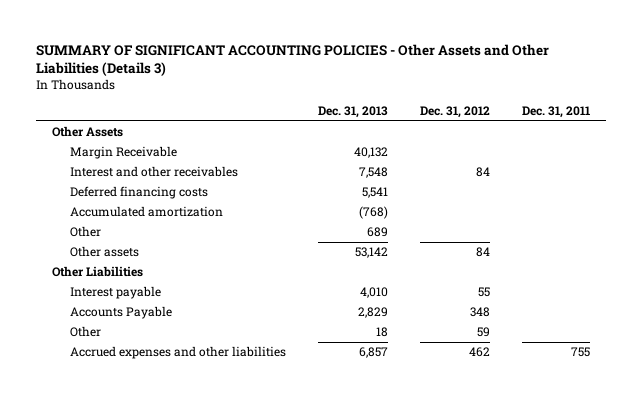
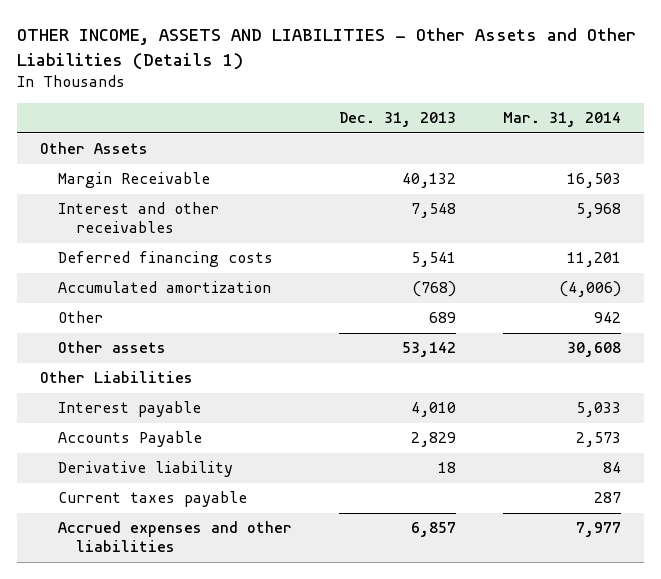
[36,43,550,76] SUMMARY OF SIGNIFICANT ACCOUNTING POLICIES - Other Assets and Other Liabilities (Details 3) -> [16,28,636,70] OTHER INCOME, ASSETS AND LIABILITIES - Other Assets and Other Liabilities (Details 1)
[420,105,491,118] Dec. 31, 2012 -> none
[521,105,590,118] Dec. 31, 2011 -> none
none -> [502,112,621,128] Mar. 31, 2014
[70,326,102,338] Other -> none
none -> [58,461,234,478] Derivative liability
none -> [58,491,248,508] Current taxes payable

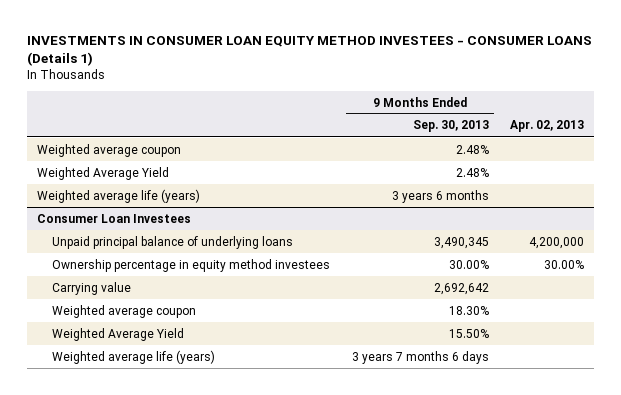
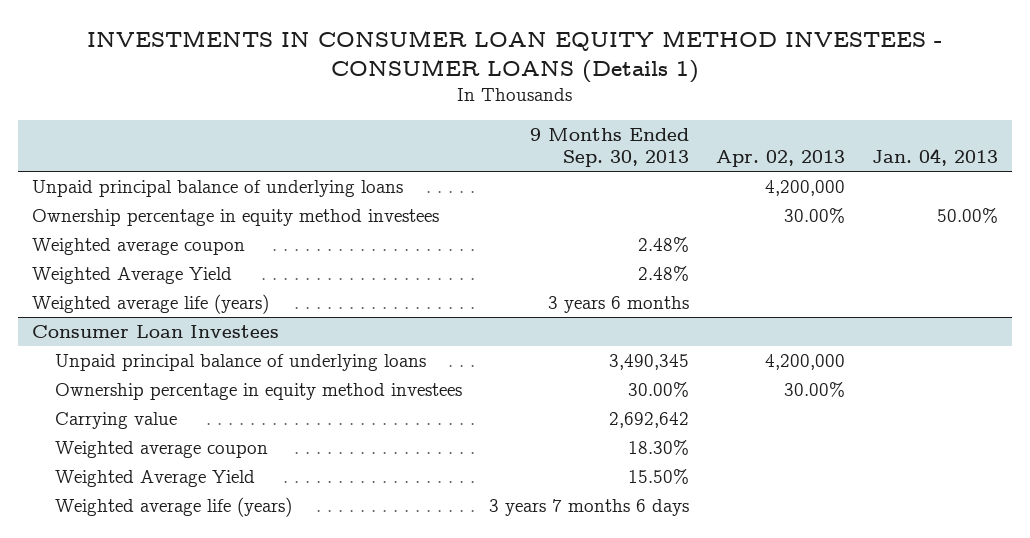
none -> [872,147,999,166] Jan. 04, 2013
none -> [32,180,404,198] Unpaid principal balance of underlying loans
none -> [32,209,440,227] Ownership percentage in equity method investees

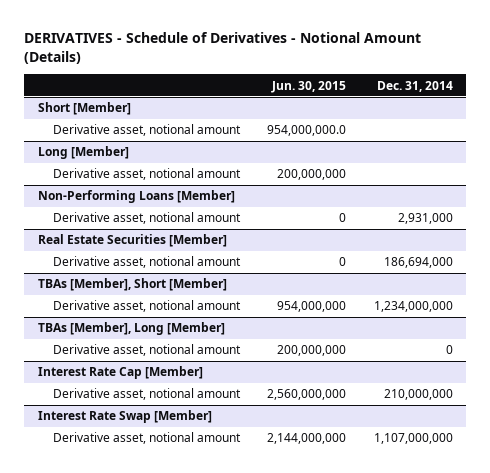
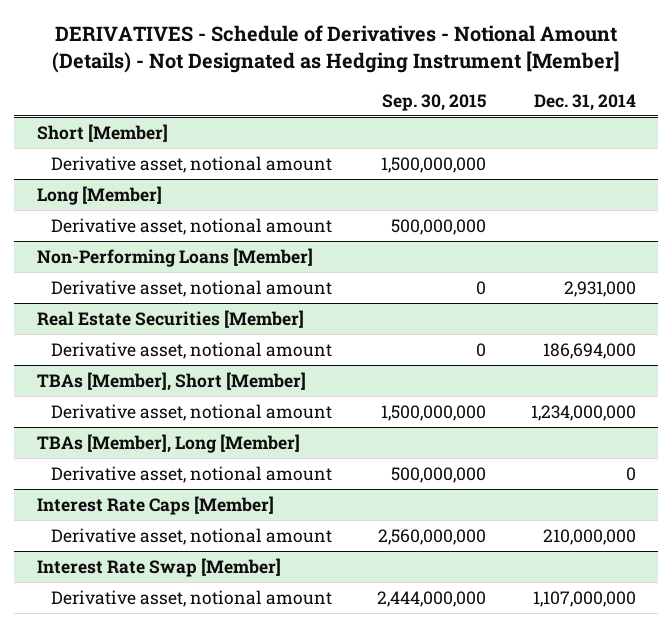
[24,32,422,65] DERIVATIVES - Schedule of Derivatives - Notional Amount (Details) -> [52,25,621,73] DERIVATIVES - Schedule of Derivatives - Notional Amount (Details) - Not Designated as Hedging Instrument [Member]
[271,80,347,93] Jun. 30, 2015 -> none
none -> [382,93,487,111] Sep. 30, 2015
[37,366,203,380] Interest Rate Cap [Member] -> [36,495,274,515] Interest Rate Caps [Member]

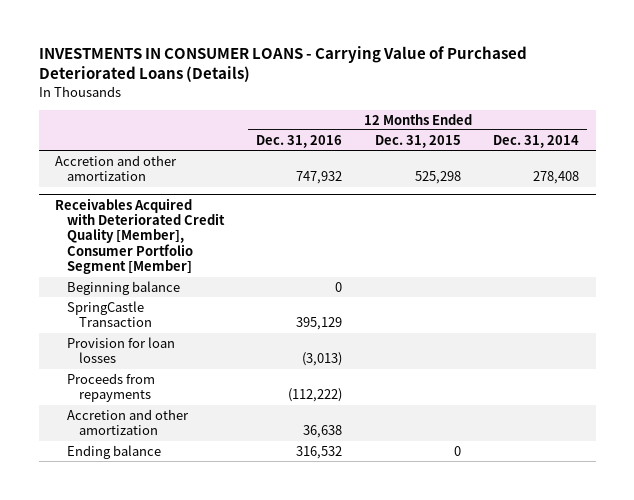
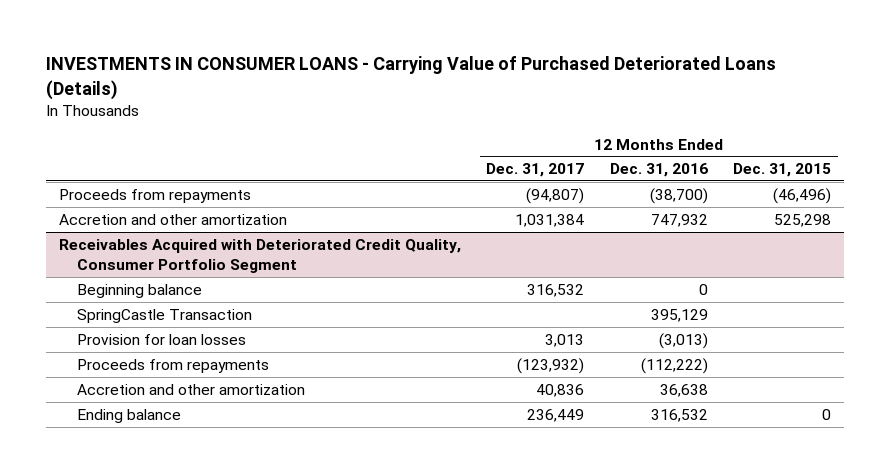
[493,134,580,148] Dec. 31, 2014 -> none
none -> [486,163,585,178] Dec. 31, 2017
none -> [58,188,251,203] Proceeds from repayments
[54,197,225,275] Receivables Acquired with Deteriorated Credit Quality [Member], Consumer Portfolio Segment [Member] -> [58,238,461,273] Receivables Acquired with Deteriorated Credit Quality, Consumer Portfolio Segment

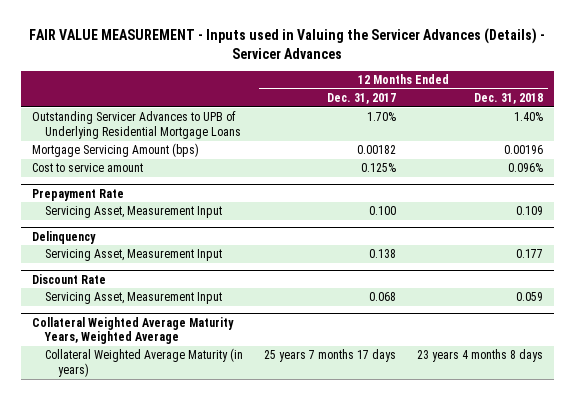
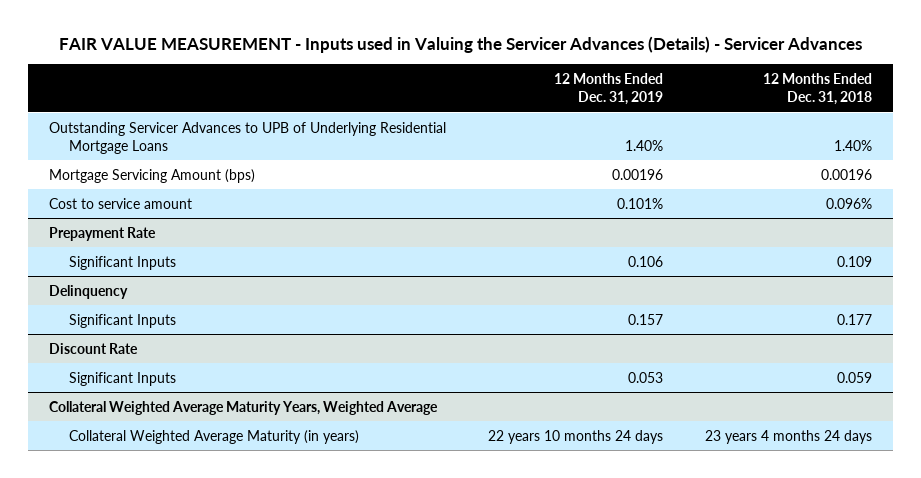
[327,93,397,105] Dec. 31, 2017 -> none
none -> [554,72,664,106] 12 Months Ended Dec. 31, 2019
[44,206,222,219] Servicing Asset, Measurement Input -> [69,255,177,270] Significant Inputs
[44,249,222,262] Servicing Asset, Measurement Input -> [69,313,177,328] Significant Inputs
[44,292,222,305] Servicing Asset, Measurement Input -> [69,371,177,386] Significant Inputs
[417,349,544,363] 23 years 4 months 8 days -> [704,429,872,444] 23 years 4 months 24 days

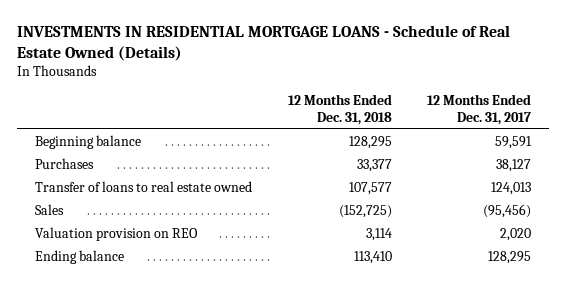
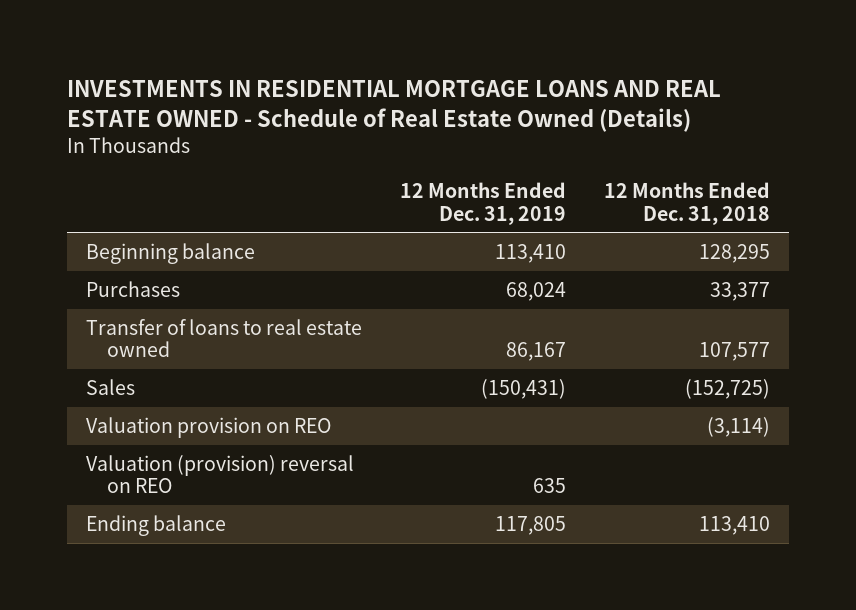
[16,25,510,61] INVESTMENTS IN RESIDENTIAL MORTGAGE LOANS - Schedule of Real Estate Owned (Details) -> [67,80,722,133] INVESTMENTS IN RESIDENTIAL MORTGAGE LOANS AND REAL ESTATE OWNED - Schedule of Real Estate Owned (Details)
[427,94,532,125] 12 Months Ended Dec. 31, 2017 -> none
none -> [399,182,566,225] 12 Months Ended Dec. 31, 2019
[365,228,392,242] 3,114 -> [706,416,770,437] (3,114)
none -> [86,454,355,494] Valuation (provision) reversal on REO

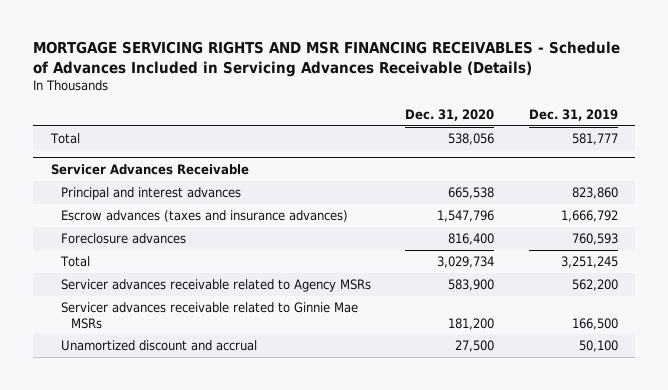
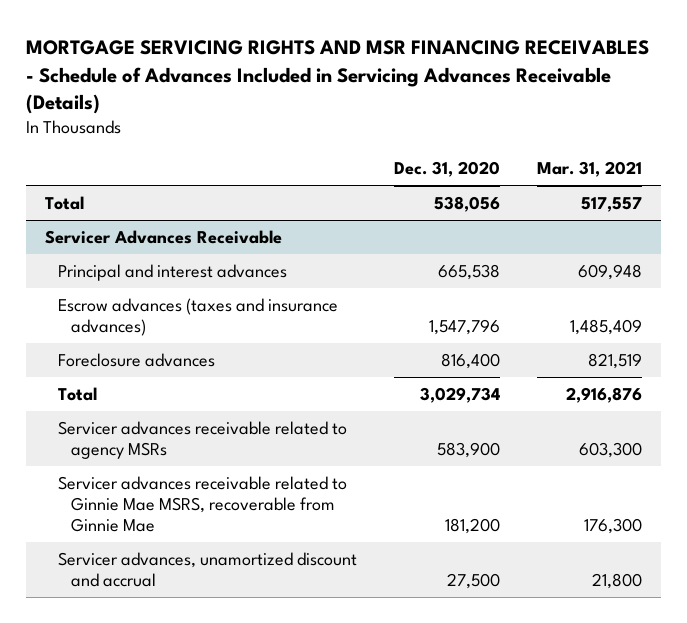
[528,109,618,122] Dec. 31, 2019 -> none
none -> [537,160,643,177] Mar. 31, 2021
[60,279,371,293] Servicer advances receivable related to Agency MSRs -> [58,420,348,460] Servicer advances receivable related to agency MSRs
[60,302,358,329] Servicer advances receivable related to Ginnie Mae MSRs -> [58,475,348,533] Servicer advances receivable related to Ginnie Mae MSRS, recoverable from Ginnie Mae
[60,340,257,352] Unamortized discount and accrual -> [58,551,358,588] Servicer advances, unamortized discount and accrual

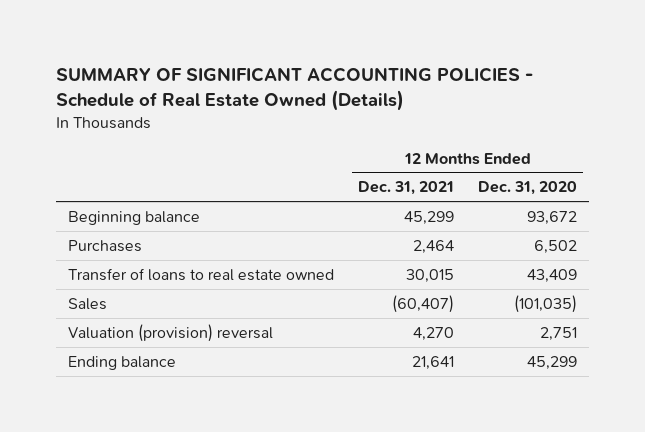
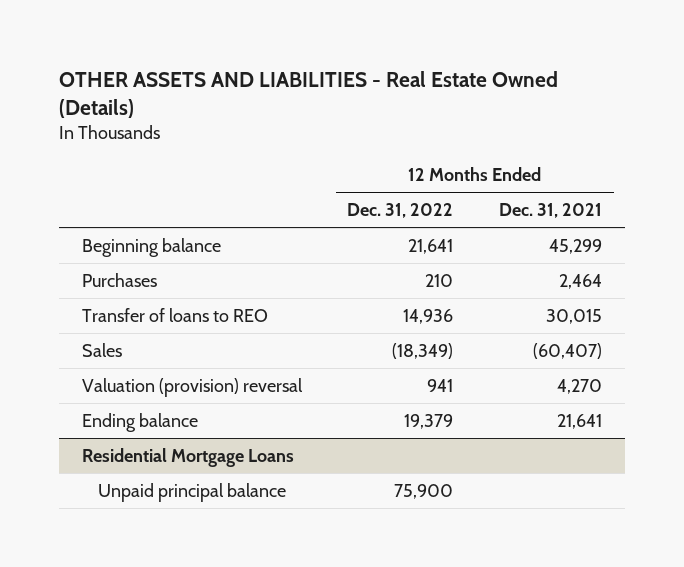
[55,66,533,111] SUMMARY OF SIGNIFICANT ACCOUNTING POLICIES - Schedule of Real Estate Owned (Details) -> [58,70,558,118] OTHER ASSETS AND LIABILITIES - Real Estate Owned (Details)
[478,181,578,196] Dec. 31, 2020 -> none
none -> [347,203,454,219] Dec. 31, 2022
[67,267,334,281] Transfer of loans to real estate owned -> [81,307,268,322] Transfer of loans to REO
none -> [81,447,294,467] Residential Mortgage Loans
none -> [98,482,287,502] Unpaid principal balance

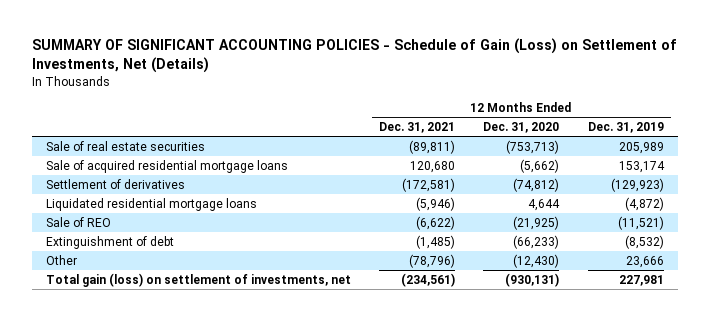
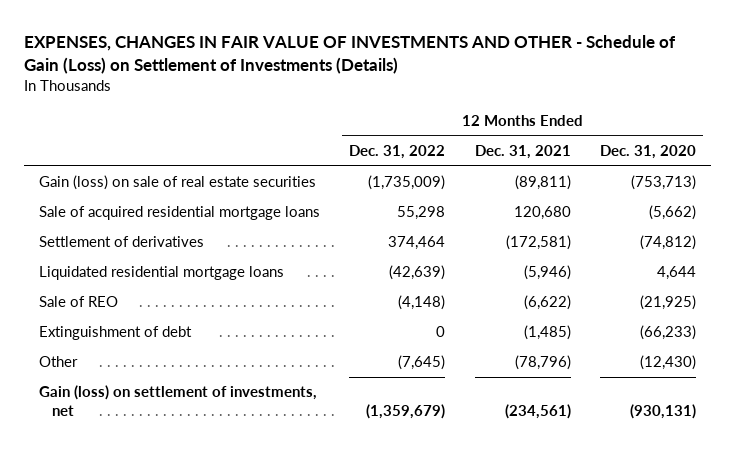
[31,38,677,74] SUMMARY OF SIGNIFICANT ACCOUNTING POLICIES - Schedule of Gain (Loss) on Settlement of Investments, Net (Details) -> [24,34,677,74] EXPENSES, CHANGES IN FAIR VALUE OF INVESTMENTS AND OTHER - Schedule of Gain (Loss) on Settlement of Investments (Details)
[587,121,664,133] Dec. 31, 2019 -> none
none -> [349,145,446,160] Dec. 31, 2022
[45,140,205,151] Sale of real estate securities -> [39,175,317,191] Gain (loss) on sale of real estate securities
[45,272,351,287] Total gain (loss) on settlement of investments, net -> [39,385,318,416] Gain (loss) on settlement of investments, net

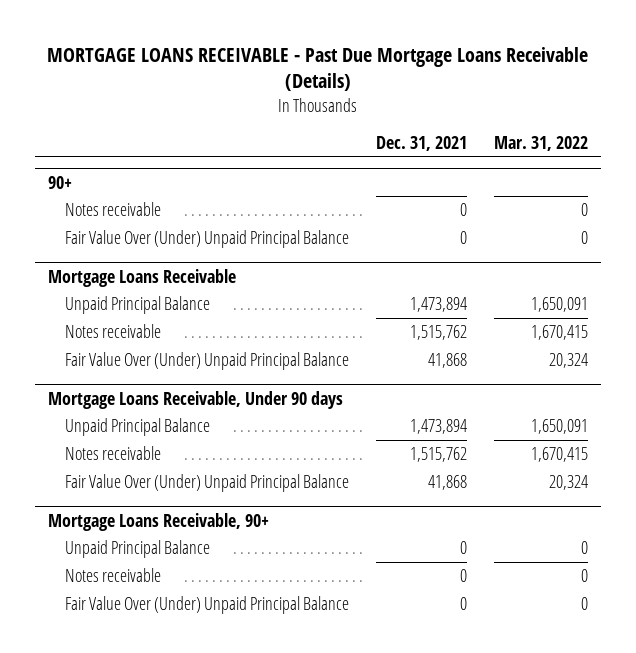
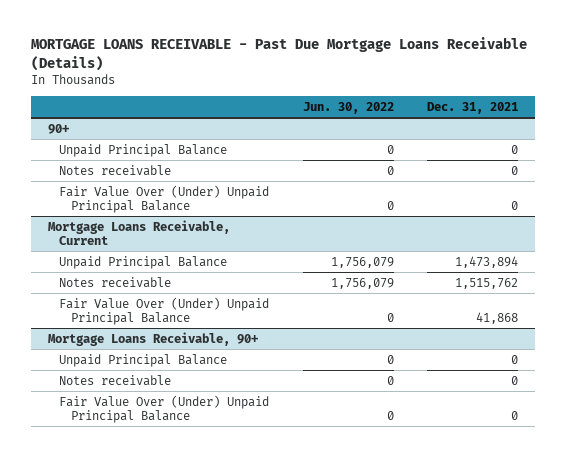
[493,135,588,151] Mar. 31, 2022 -> none
none -> [302,101,394,114] Jun. 30, 2022
none -> [59,143,228,157] Unpaid Principal Balance
[65,295,211,314] Unpaid Principal Balance -> none
[65,323,162,338] Notes receivable -> none
[65,351,350,370] Fair Value Over (Under) Unpaid Principal Balance -> none
[48,390,344,409] Mortgage Loans Receivable, Under 90 days -> none
[48,268,237,287] Mortgage Loans Receivable -> [47,219,230,245] Mortgage Loans Receivable, Current

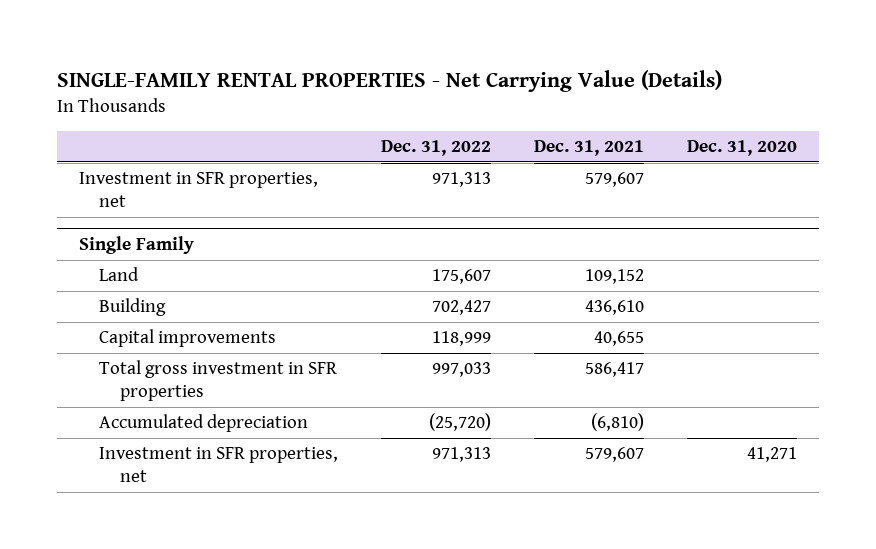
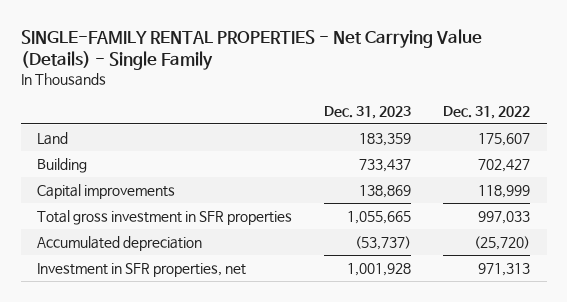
[57,69,723,92] SINGLE-FAMILY RENTAL PROPERTIES - Net Carrying Value (Details) -> [20,28,482,70] SINGLE-FAMILY RENTAL PROPERTIES - Net Carrying Value (Details) - Single Family
[534,140,645,157] Dec. 31, 2021 -> none
[687,140,798,157] Dec. 31, 2020 -> none
none -> [324,106,412,120] Dec. 31, 2023
[78,172,318,208] Investment in SFR properties, net -> none
[78,235,194,254] Single Family -> none

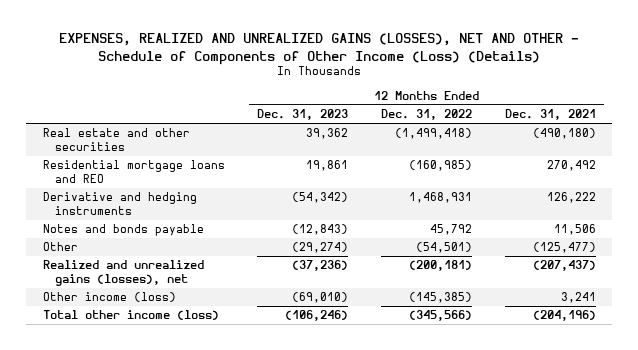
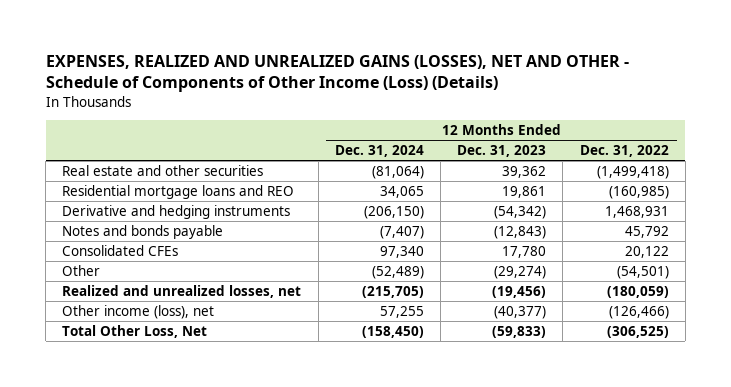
[504,109,596,121] Dec. 31, 2021 -> none
none -> [334,145,424,158] Dec. 31, 2024
none -> [62,244,179,256] Consolidated CFEs
[42,260,204,287] Realized and unrealized gains (losses), net -> [62,284,302,298] Realized and unrealized losses, net
[292,260,349,272] (37,236) -> [492,285,547,298] (19,456)
[409,260,473,272] (200,181) -> [606,285,669,298] (180,059)
[42,292,176,303] Other income (loss) -> [62,304,215,319] Other income (loss), net
[292,292,349,304] (69,010) -> [494,305,547,319] (40,377)
[409,292,473,304] (145,385) -> [608,305,669,319] (126,466)
[42,310,219,321] Total other income (loss) -> [62,324,208,338] Total Other Loss, Net
[285,310,349,322] (106,246) -> [492,325,547,338] (59,833)
[409,310,473,322] (345,566) -> [606,325,669,338] (306,525)

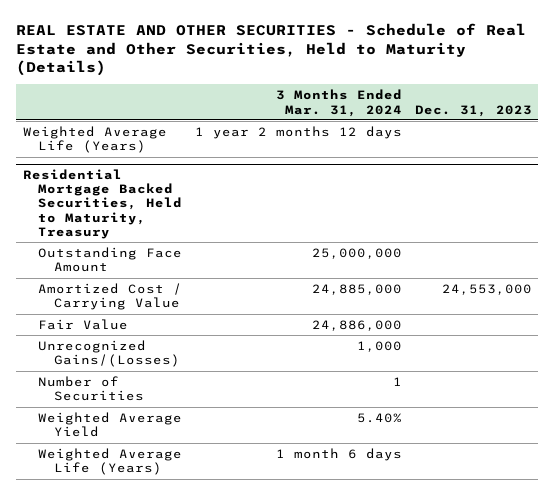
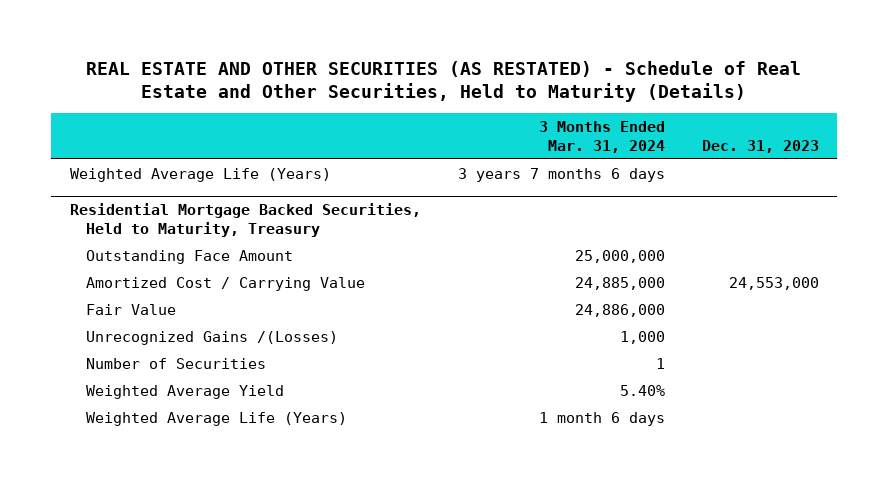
[16,22,527,77] REAL ESTATE AND OTHER SECURITIES - Schedule of Real Estate and Other Securities, Held to Maturity (Details) -> [86,60,802,103] REAL ESTATE AND OTHER SECURITIES (AS RESTATED) - Schedule of Real Estate and Other Securities, Held to Maturity (Details)
[195,125,403,139] 1 year 2 months 12 days -> [457,167,665,182] 3 years 7 months 6 days
[38,339,181,368] Unrecognized Gains/(Losses) -> [86,330,339,345] Unrecognized Gains /(Losses)

